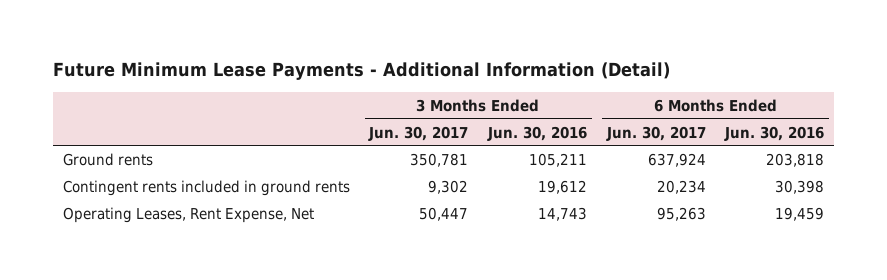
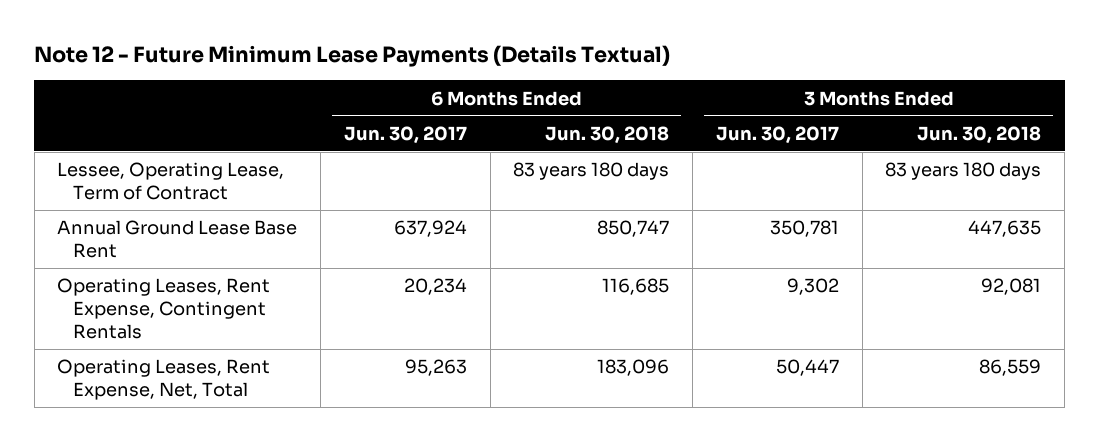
[52,62,670,81] Future Minimum Lease Payments - Additional Information (Detail) -> [34,45,671,68] Note 12 - Future Minimum Lease Payments (Details Textual)
[487,125,588,141] Jun. 30, 2016 -> none
[724,125,825,141] Jun. 30, 2016 -> none
none -> [545,125,670,144] Jun. 30, 2018
none -> [917,125,1042,144] Jun. 30, 2018
none -> [57,162,285,201] Lessee, Operating Lease, Term of Contract
[62,152,153,166] Ground rents -> [57,220,298,259] Annual Ground Lease Base Rent
[62,179,350,196] Contingent rents included in ground rents -> [57,278,271,340] Operating Leases, Rent Expense, Contingent Rentals
[62,206,314,223] Operating Leases, Rent Expense, Net -> [57,359,271,401] Operating Leases, Rent Expense, Net, Total

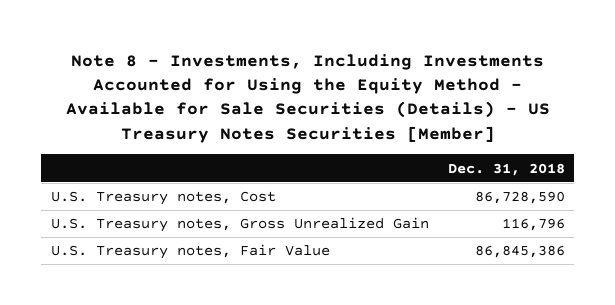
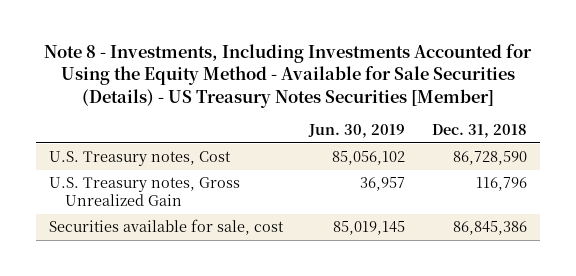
none -> [308,124,406,139] Jun. 30, 2019
[50,244,330,260] U.S. Treasury notes, Fair Value -> [48,219,284,236] Securities available for sale, cost

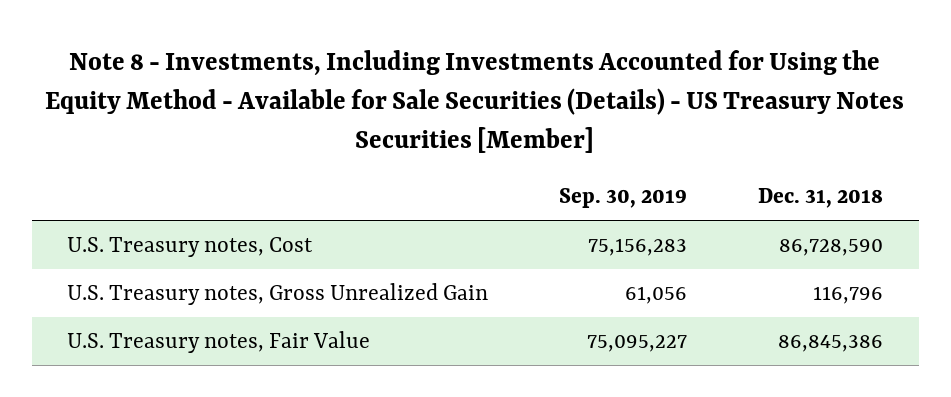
[308,124,406,139] Jun. 30, 2019 -> none
none -> [559,188,688,209] Sep. 30, 2019
[48,219,284,236] Securities available for sale, cost -> [67,330,371,353] U.S. Treasury notes, Fair Value

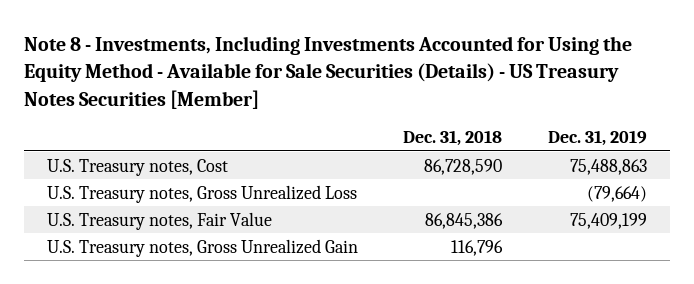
[559,188,688,209] Sep. 30, 2019 -> none
none -> [548,129,648,146] Dec. 31, 2019
none -> [46,184,357,203] U.S. Treasury notes, Gross Unrealized Loss
[67,282,489,305] U.S. Treasury notes, Gross Unrealized Gain -> [46,238,358,257] U.S. Treasury notes, Gross Unrealized Gain

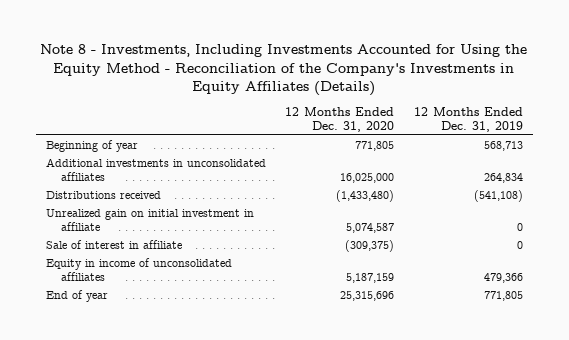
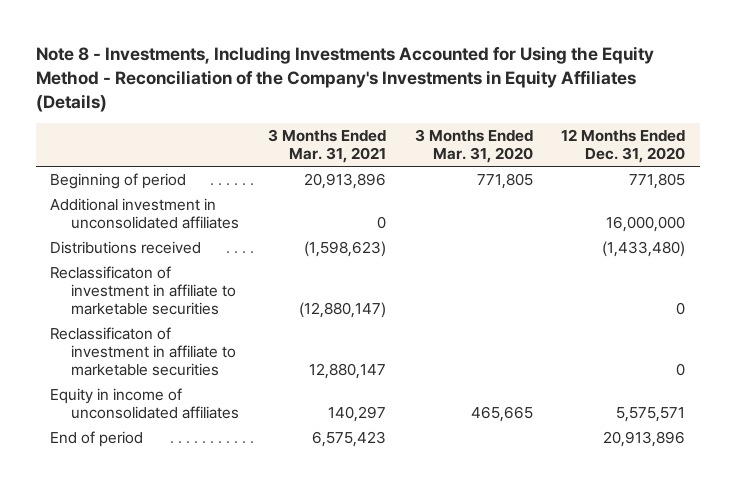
[414,107,524,132] 12 Months Ended Dec. 31, 2019 -> none
none -> [268,128,387,164] 3 Months Ended Mar. 31, 2021
none -> [414,128,533,164] 3 Months Ended Mar. 31, 2020
[45,140,138,153] Beginning of year -> [50,172,187,189] Beginning of period
[45,158,266,182] Additional investments in unconsolidated affiliates -> [50,197,240,230] Additional investment in unconsolidated affiliates
[340,173,395,184] 16,025,000 -> [606,216,686,233] 16,000,000
[45,209,254,232] Unrealized gain on initial investment in affiliate -> none
[45,240,182,250] Sale of interest in affiliate -> none
none -> [50,265,237,316] Reclassificaton of investment in affiliate to marketable securities
none -> [50,326,237,377] Reclassificaton of investment in affiliate to marketable securities
[346,273,395,284] 5,187,159 -> [616,407,686,423] 5,575,571
[45,290,108,303] End of year -> [50,430,144,447] End of period
[340,291,395,302] 25,315,696 -> [603,430,686,447] 20,913,896

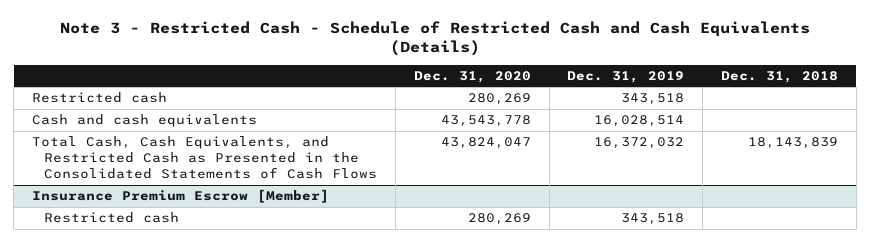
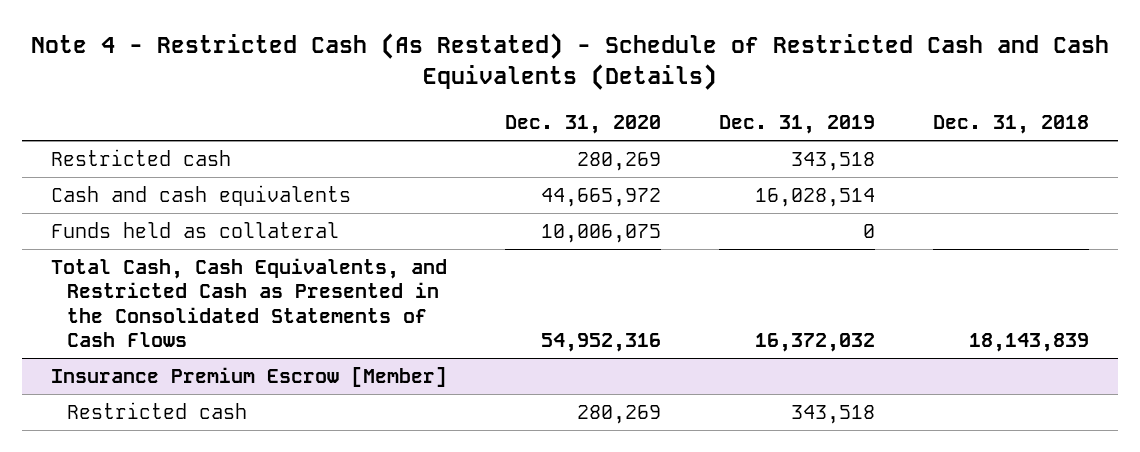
[60,21,811,57] Note 3 - Restricted Cash - Schedule of Restricted Cash and Cash Equivalents (Details) -> [31,33,1110,90] Note 4 - Restricted Cash (As Restated) - Schedule of Restricted Cash and Cash Equivalents (Details)
[440,115,531,128] 43,543,778 -> [541,188,662,208] 44,665,972
none -> [51,222,340,239] Funds held as collateral
[440,137,531,150] 43,824,047 -> [541,333,662,353] 54,952,316

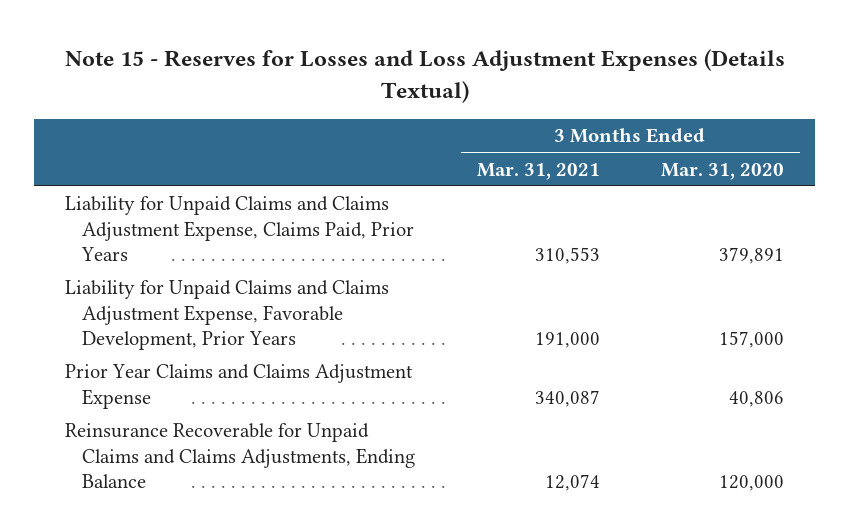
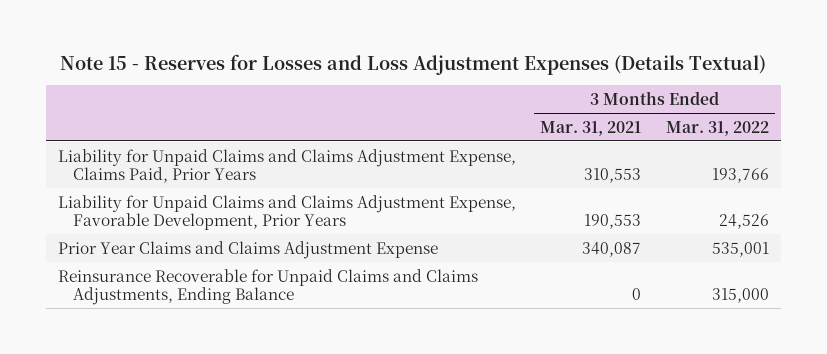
[661,162,785,180] Mar. 31, 2020 -> none
none -> [665,120,769,136] Mar. 31, 2022
[534,331,600,348] 191,000 -> [584,213,642,229] 190,553
[544,473,600,491] 12,074 -> [632,287,642,300] 0

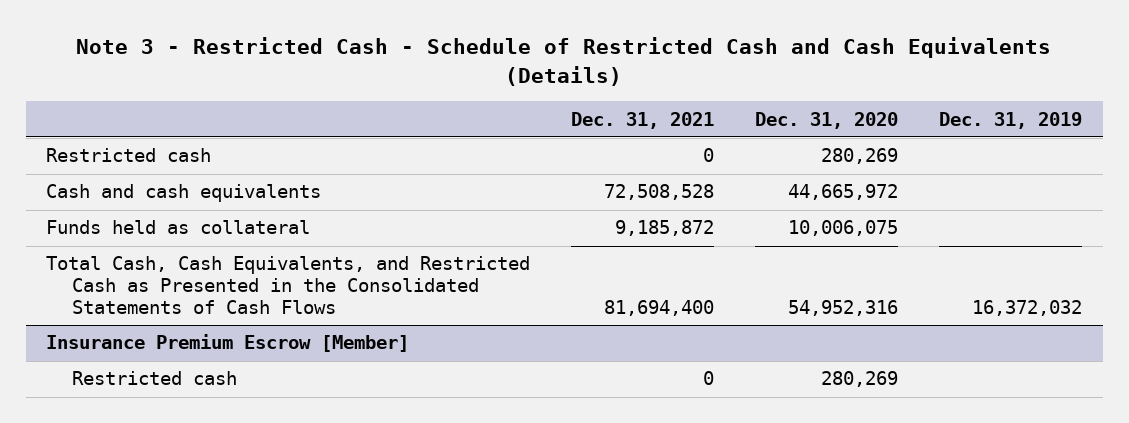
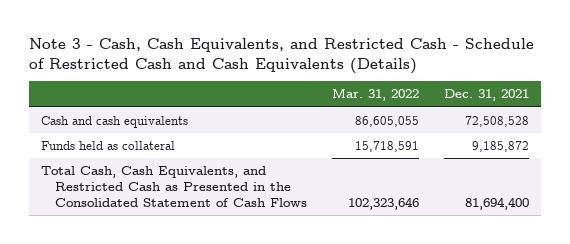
[76,37,1052,86] Note 3 - Restricted Cash - Schedule of Restricted Cash and Cash Equivalents (Details) -> [28,37,534,74] Note 3 - Cash, Cash Equivalents, and Restricted Cash - Schedule of Restricted Cash and Cash Equivalents (Details)
[755,111,899,129] Dec. 31, 2020 -> none
[939,111,1083,129] Dec. 31, 2019 -> none
none -> [331,88,419,102] Mar. 31, 2022
[46,148,212,163] Restricted cash -> none
[46,334,410,353] Insurance Premium Escrow [Member] -> none
[71,371,237,386] Restricted cash -> none
[46,256,531,315] Total Cash, Cash Equivalents, and Restricted Cash as Presented in the Consolidated Statements of Cash Flows -> [41,166,307,207] Total Cash, Cash Equivalents, and Restricted Cash as Presented in the Consolidated Statement of Cash Flows

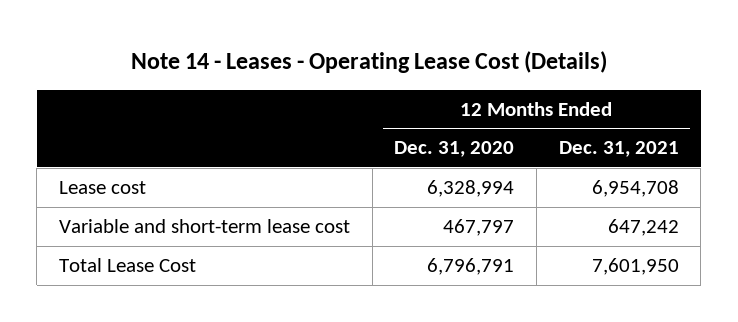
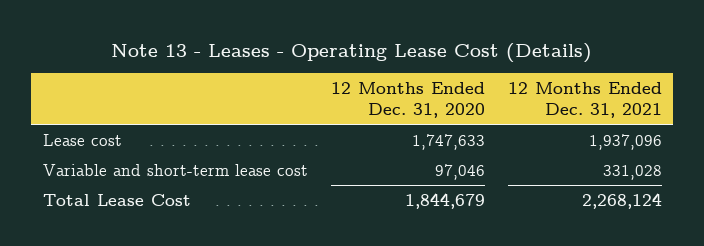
[130,50,607,73] Note 14 - Leases - Operating Lease Cost (Details) -> [111,42,593,63] Note 13 - Leases - Operating Lease Cost (Details)
[427,179,515,197] 6,328,994 -> [411,133,485,150] 1,747,633
[591,179,679,197] 6,954,708 -> [588,133,662,150] 1,937,096
[443,218,515,236] 467,797 -> [434,163,485,180] 97,046
[607,218,679,236] 647,242 -> [602,164,662,180] 331,028
[427,257,515,275] 6,796,791 -> [404,192,485,209] 1,844,679
[591,257,679,275] 7,601,950 -> [581,192,662,209] 2,268,124

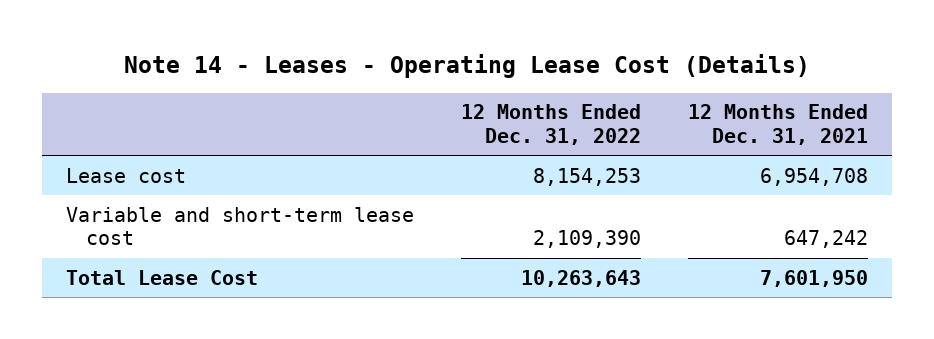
[111,42,593,63] Note 13 - Leases - Operating Lease Cost (Details) -> [124,53,811,78] Note 14 - Leases - Operating Lease Cost (Details)
[330,82,485,118] 12 Months Ended Dec. 31, 2020 -> none
none -> [461,104,642,146] 12 Months Ended Dec. 31, 2022
[588,133,662,150] 1,937,096 -> [760,167,869,186] 6,954,708
[602,164,662,180] 331,028 -> [784,230,869,249] 647,242
[581,192,662,209] 2,268,124 -> [760,269,869,287] 7,601,950

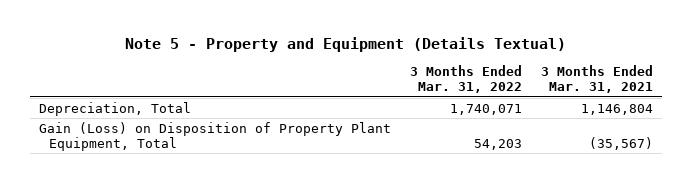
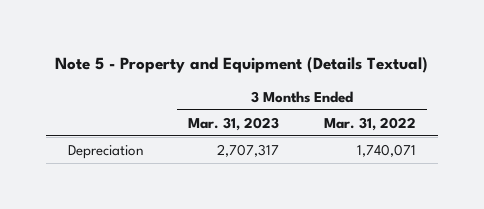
[541,65,654,94] 3 Months Ended Mar. 31, 2021 -> none
none -> [188,116,280,131] Mar. 31, 2023
[39,121,392,151] Gain (Loss) on Disposition of Property Plant Equipment, Total -> none
[39,101,192,116] Depreciation, Total -> [68,144,145,159] Depreciation

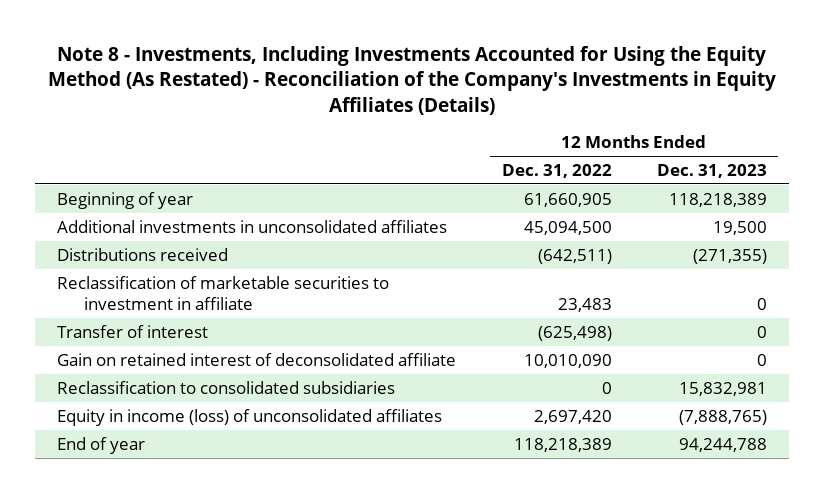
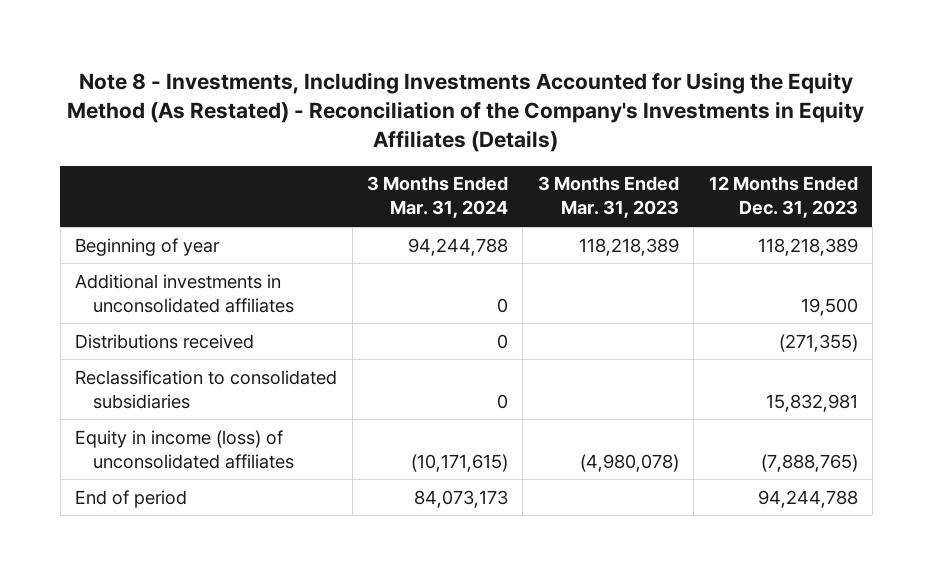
[501,163,612,178] Dec. 31, 2022 -> none
none -> [366,176,508,219] 3 Months Ended Mar. 31, 2024
none -> [537,176,679,219] 3 Months Ended Mar. 31, 2023
[57,275,390,311] Reclassification of marketable securities to investment in affiliate -> none
[57,324,209,338] Transfer of interest -> none
[57,352,457,366] Gain on retained interest of deconsolidated affiliate -> none
[57,436,146,454] End of year -> [75,489,188,508] End of period

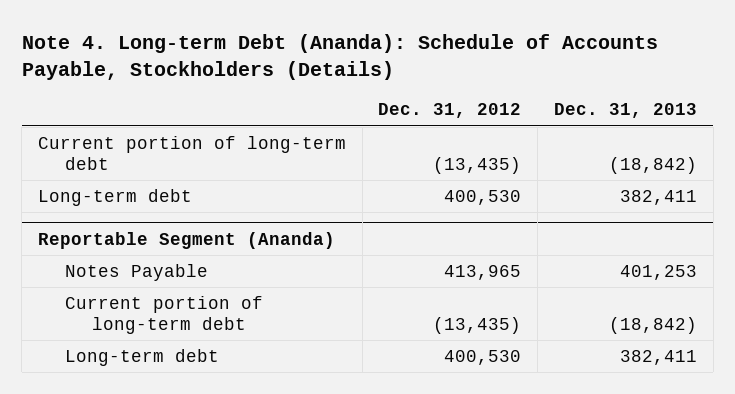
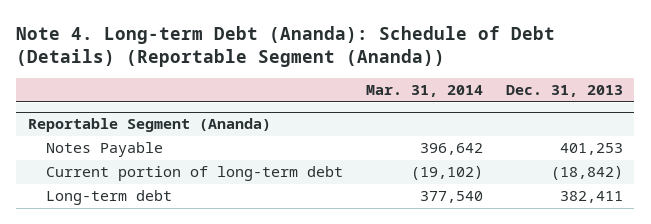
[21,33,658,81] Note 4. Long-term Debt (Ananda): Schedule of Accounts Payable, Stockholders (Details) -> [16,25,556,68] Note 4. Long-term Debt (Ananda): Schedule of Debt (Details) (Reportable Segment (Ananda))
[378,103,522,119] Dec. 31, 2012 -> none
none -> [366,85,484,98] Mar. 31, 2014
[37,135,346,171] Current portion of long-term debt -> none
[37,188,192,206] Long-term debt -> none

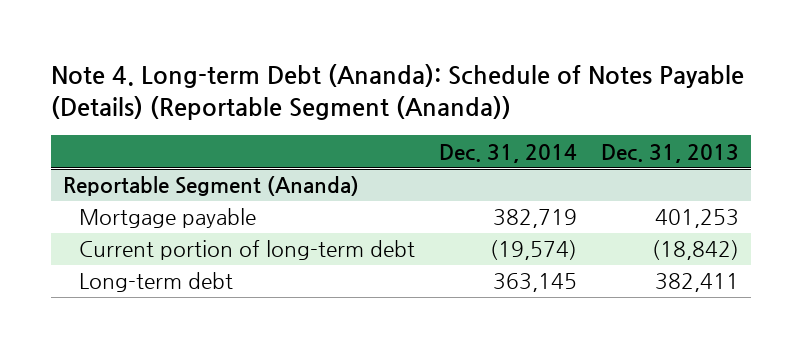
[16,25,556,68] Note 4. Long-term Debt (Ananda): Schedule of Debt (Details) (Reportable Segment (Ananda)) -> [50,63,744,120] Note 4. Long-term Debt (Ananda): Schedule of Notes Payable (Details) (Reportable Segment (Ananda))
[366,85,484,98] Mar. 31, 2014 -> none
none -> [439,143,578,163] Dec. 31, 2014
[46,142,164,158] Notes Payable -> [78,208,256,229] Mortgage payable

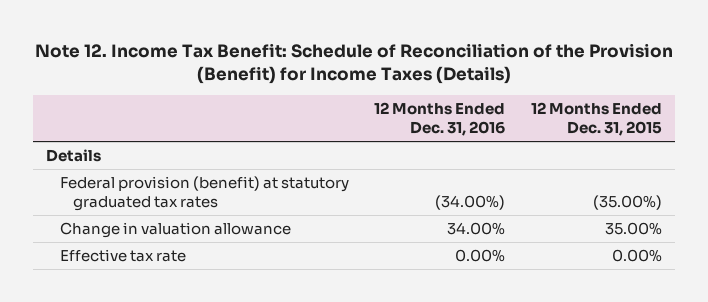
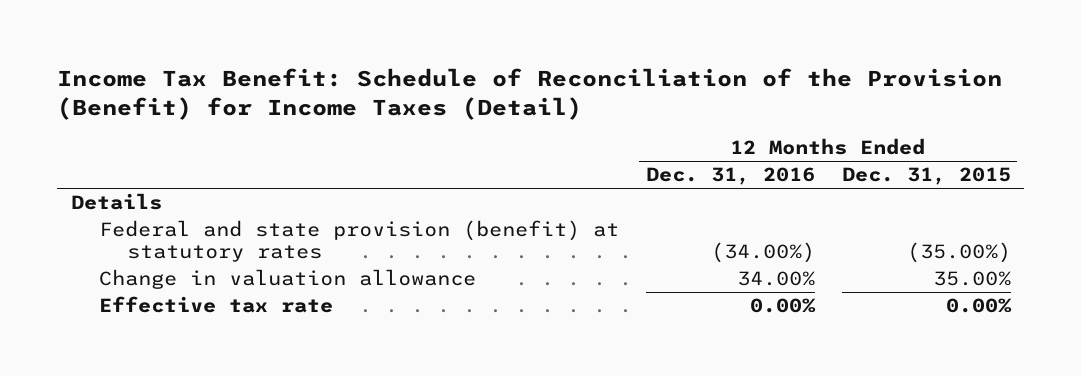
[35,42,674,84] Note 12. Income Tax Benefit: Schedule of Reconciliation of the Provision (Benefit) for Income Taxes (Details) -> [57,68,1003,121] Income Tax Benefit: Schedule of Reconciliation of the Provision (Benefit) for Income Taxes (Detail)
[59,176,349,212] Federal provision (benefit) at statutory graduated tax rates -> [98,220,619,262] Federal and state provision (benefit) at statutory rates

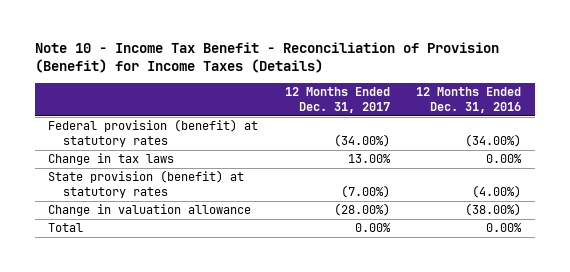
[57,68,1003,121] Income Tax Benefit: Schedule of Reconciliation of the Provision (Benefit) for Income Taxes (Detail) -> [35,42,500,74] Note 10 - Income Tax Benefit - Reconciliation of Provision (Benefit) for Income Taxes (Details)
[841,167,1011,186] Dec. 31, 2015 -> none
none -> [284,87,390,113] 12 Months Ended Dec. 31, 2017
[70,193,162,211] Details -> none
[98,220,619,262] Federal and state provision (benefit) at statutory rates -> [48,119,259,147] Federal provision (benefit) at statutory rates
none -> [48,153,175,166] Change in tax laws
none -> [48,170,245,198] State provision (benefit) at statutory rates
[736,271,815,287] 34.00% -> [465,203,522,217] (38.00%)
[98,296,333,314] Effective tax rate -> [48,223,84,233] Total

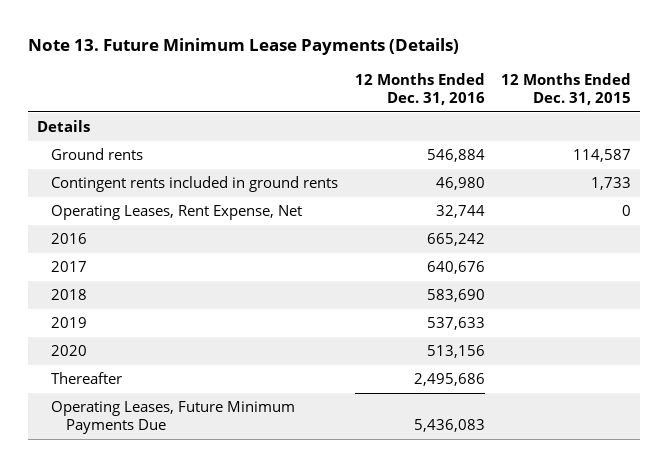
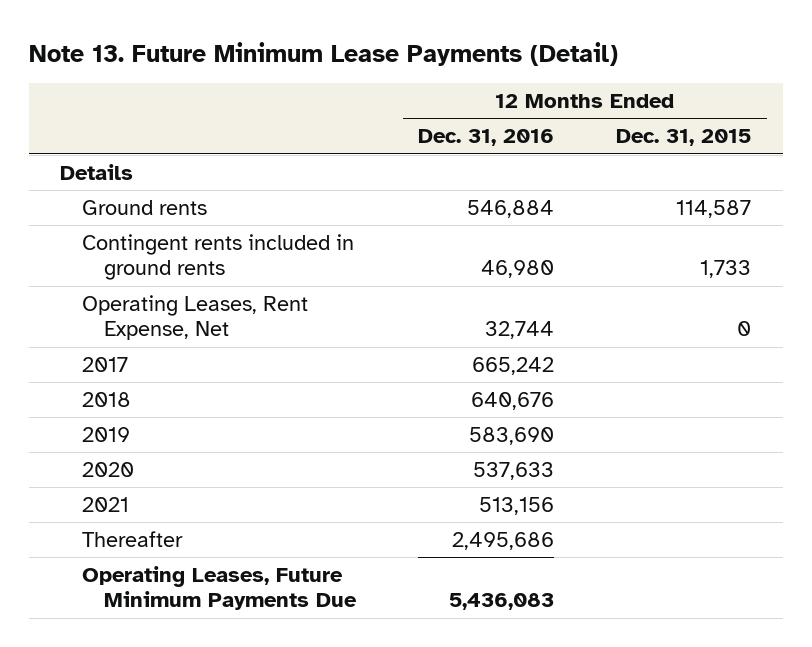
[28,38,460,56] Note 13. Future Minimum Lease Payments (Details) -> [28,42,618,67] Note 13. Future Minimum Lease Payments (Detail)
[51,233,88,245] 2016 -> [81,356,128,372] 2017
[51,261,88,273] 2017 -> [81,391,131,407] 2018
[51,289,88,301] 2018 -> [81,426,130,442] 2019
[51,317,88,329] 2019 -> [81,461,134,477] 2020
[51,345,88,357] 2020 -> [81,496,129,512] 2021

